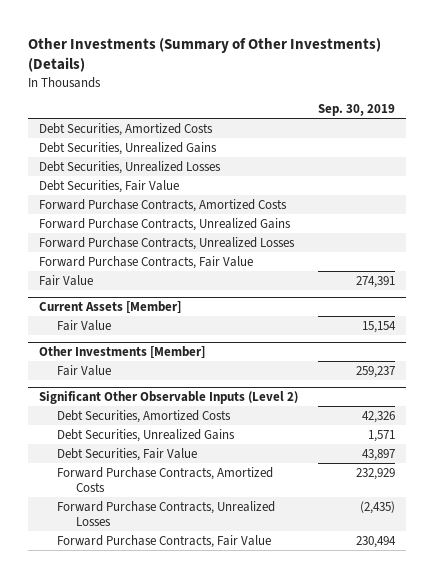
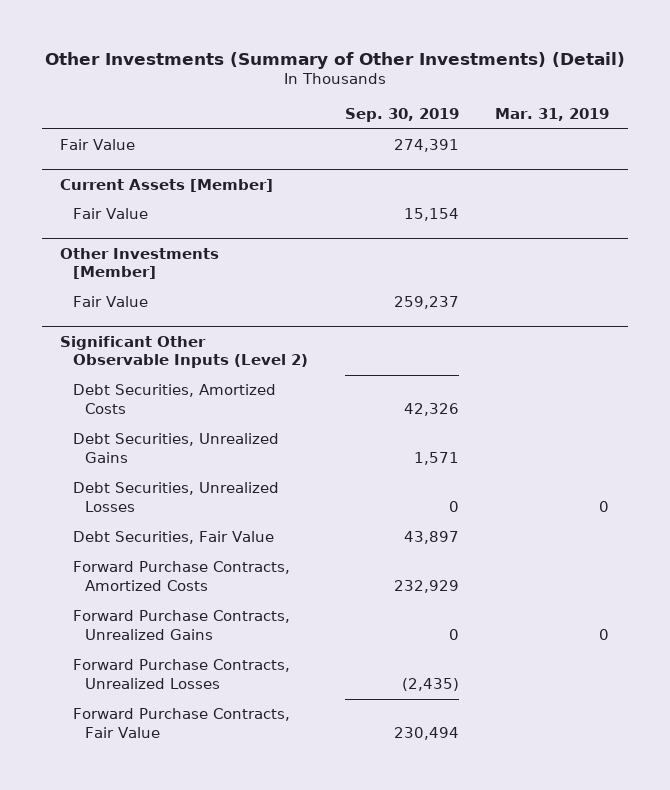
[28,37,382,72] Other Investments (Summary of Other Investments) (Details) -> [44,51,625,69] Other Investments (Summary of Other Investments) (Detail)
none -> [495,108,610,122] Mar. 31, 2019
[38,122,213,136] Debt Securities, Amortized Costs -> none
[38,141,217,155] Debt Securities, Unrealized Gains -> none
[38,160,221,174] Debt Securities, Unrealized Losses -> none
[38,179,179,193] Debt Securities, Fair Value -> none
[38,198,287,212] Forward Purchase Contracts, Amortized Costs -> none
[38,217,291,231] Forward Purchase Contracts, Unrealized Gains -> none
[38,236,295,250] Forward Purchase Contracts, Unrealized Losses -> none
[38,255,253,269] Forward Purchase Contracts, Fair Value -> none
none -> [72,482,279,513] Debt Securities, Unrealized Losses
none -> [72,610,290,641] Forward Purchase Contracts, Unrealized Gains

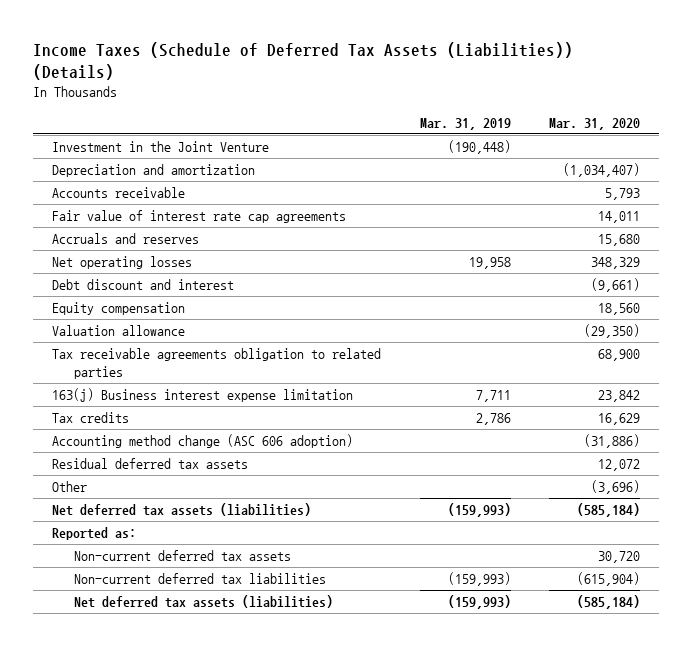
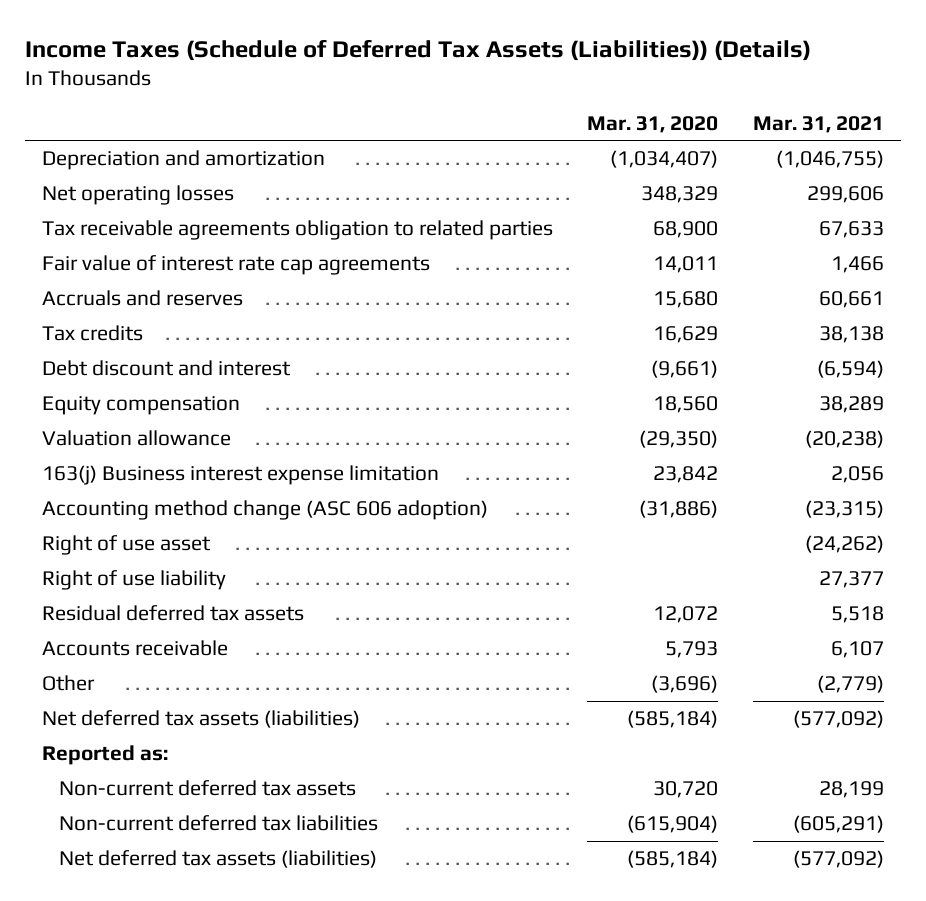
[419,117,511,130] Mar. 31, 2019 -> none
none -> [752,115,884,133] Mar. 31, 2021
[52,141,270,153] Investment in the Joint Venture -> none
[52,256,193,270] Net operating losses -> [41,185,234,206] Net operating losses
[52,348,382,380] Tax receivable agreements obligation to related parties -> [41,220,553,241] Tax receivable agreements obligation to related parties
[52,412,130,424] Tax credits -> [41,325,143,342] Tax credits
none -> [41,535,211,556] Right of use asset
none -> [41,570,226,591] Right of use liability
[52,187,186,199] Accounts receivable -> [41,640,228,657] Accounts receivable

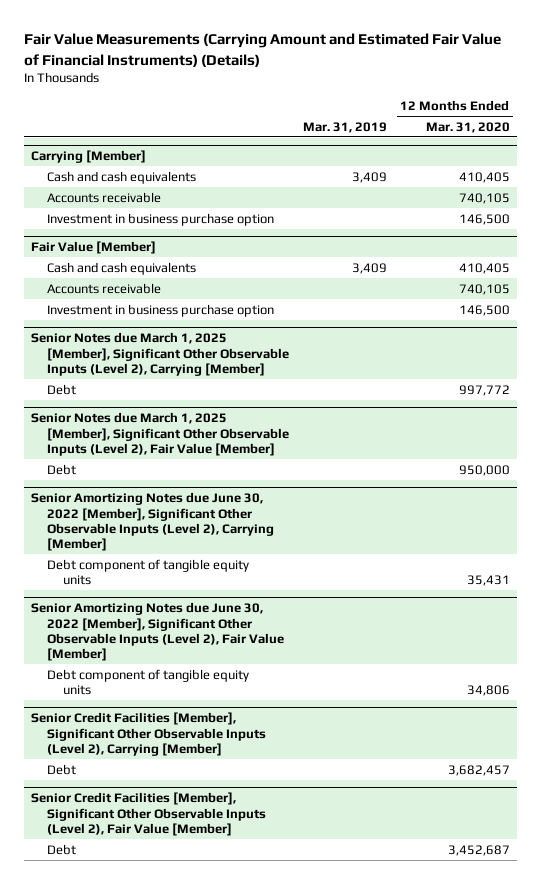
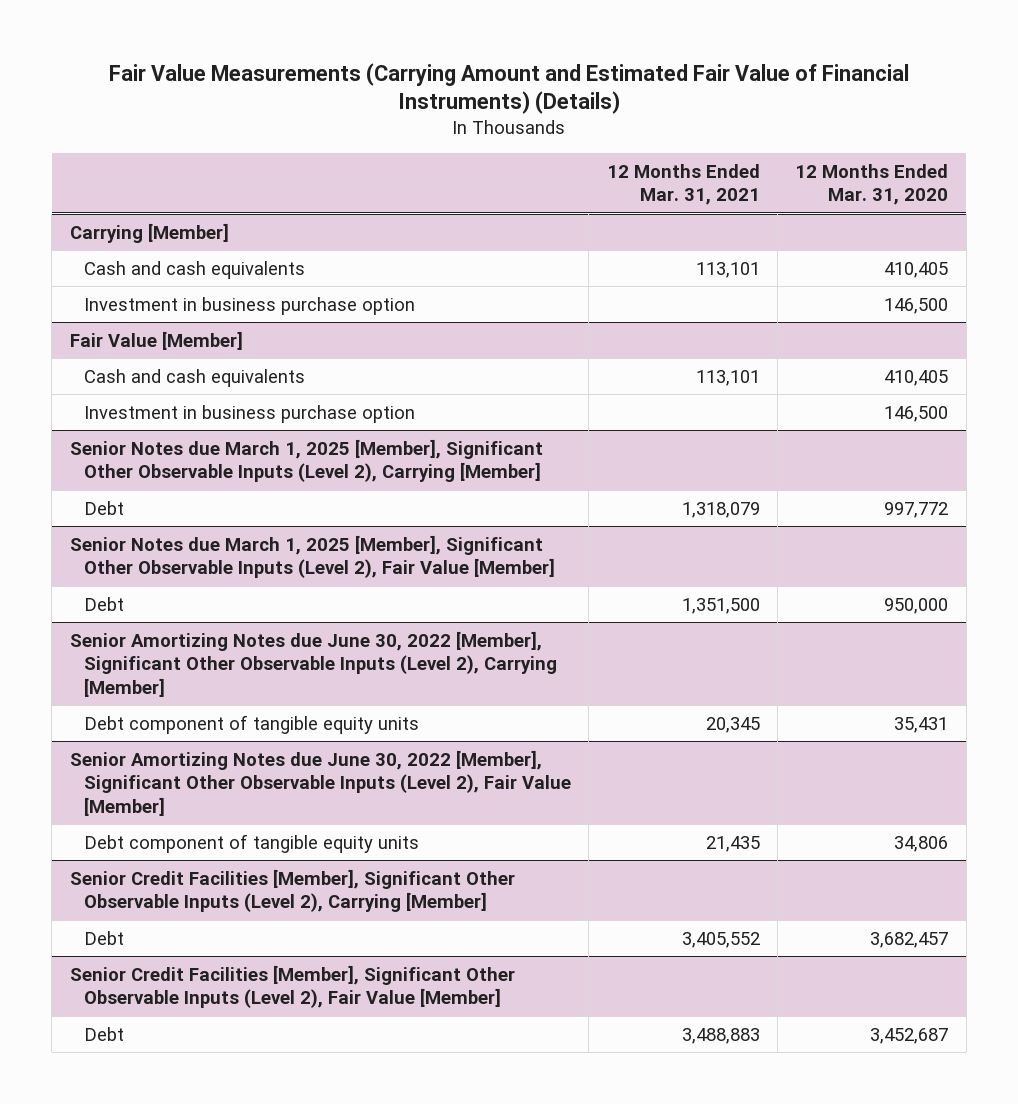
[302,121,387,133] Mar. 31, 2019 -> none
none -> [606,163,760,206] 12 Months Ended Mar. 31, 2021
[47,191,162,203] Accounts receivable -> none
[47,282,162,294] Accounts receivable -> none

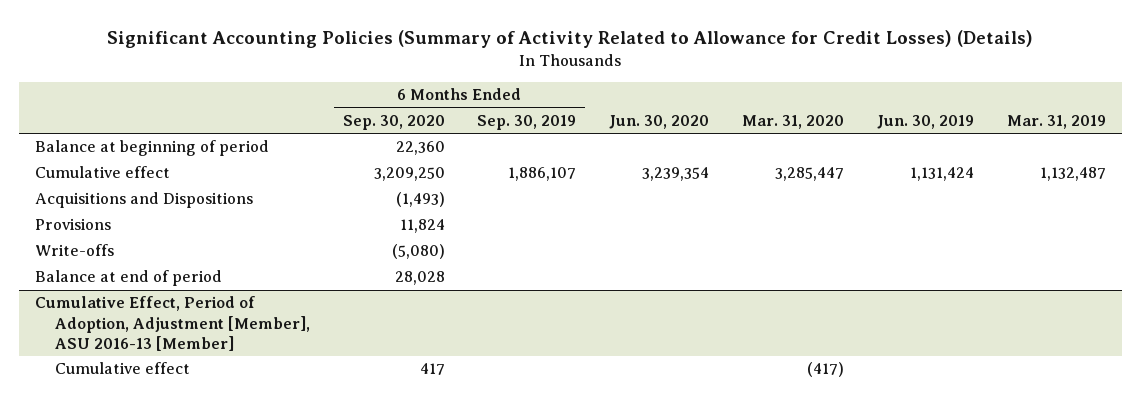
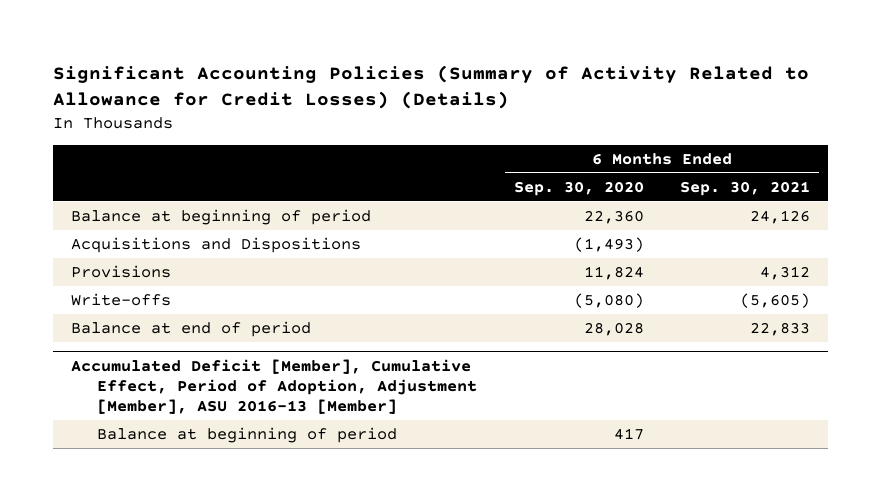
[477,114,577,130] Sep. 30, 2019 -> none
[609,114,710,129] Jun. 30, 2020 -> none
[742,114,845,129] Mar. 31, 2020 -> none
[876,114,974,129] Jun. 30, 2019 -> none
[1006,114,1106,129] Mar. 31, 2019 -> none
none -> [680,180,811,196] Sep. 30, 2021
[35,166,171,179] Cumulative effect -> none
[35,296,310,351] Cumulative Effect, Period of Adoption, Adjustment [Member], ASU 2016-13 [Member] -> [71,358,478,414] Accumulated Deficit [Member], Cumulative Effect, Period of Adoption, Adjustment [Member], ASU 2016-13 [Member]
[54,362,190,375] Cumulative effect -> [97,426,398,443] Balance at beginning of period

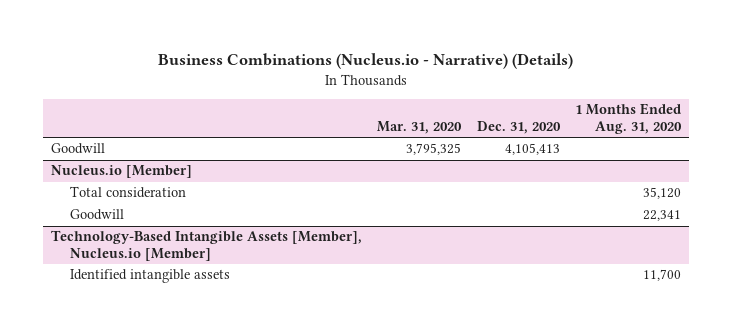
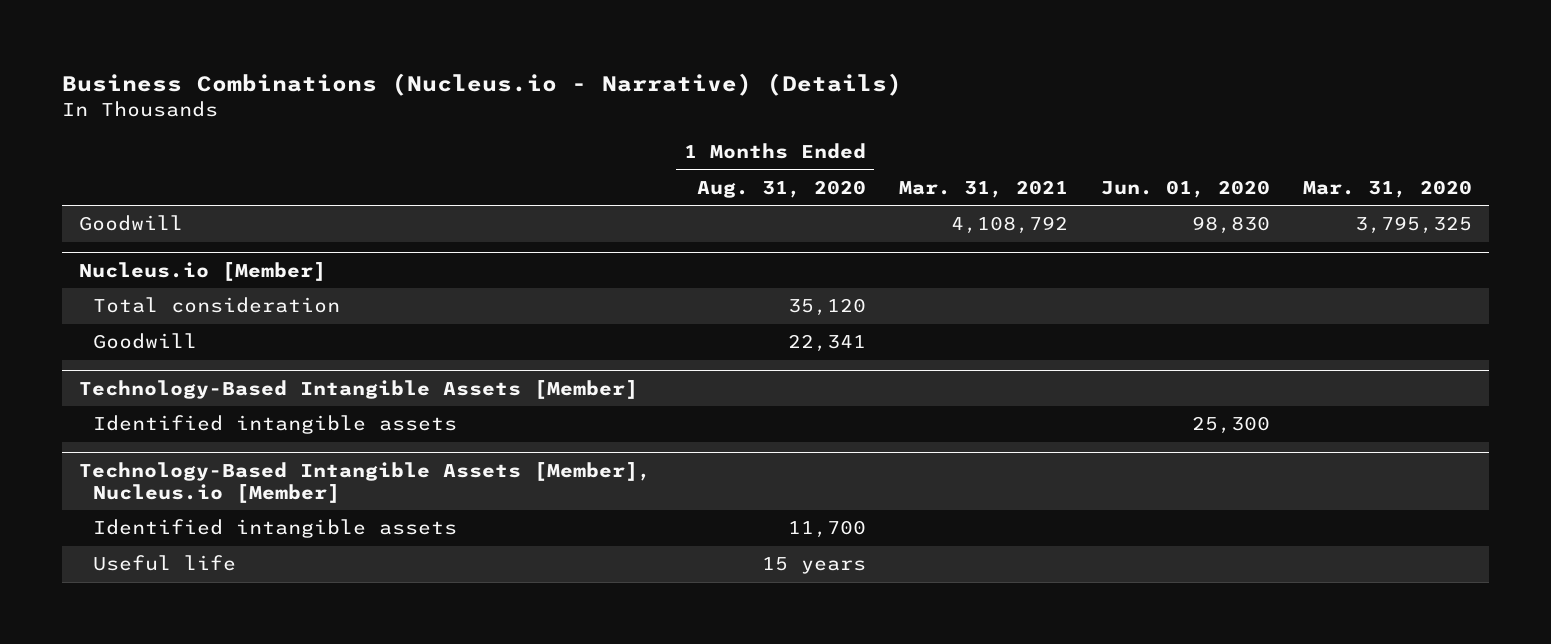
[476,121,561,135] Dec. 31, 2020 -> none
none -> [898,179,1068,198] Mar. 31, 2021
none -> [1101,179,1271,198] Jun. 01, 2020
none -> [78,380,638,400] Technology-Based Intangible Assets [Member]
none -> [93,415,458,435] Identified intangible assets
none -> [93,555,237,572] Useful life

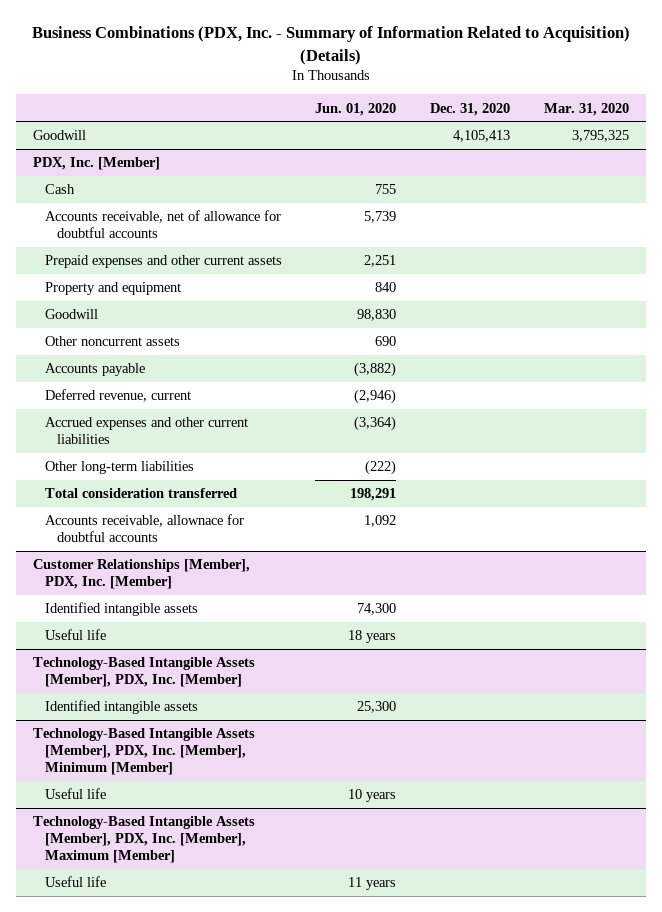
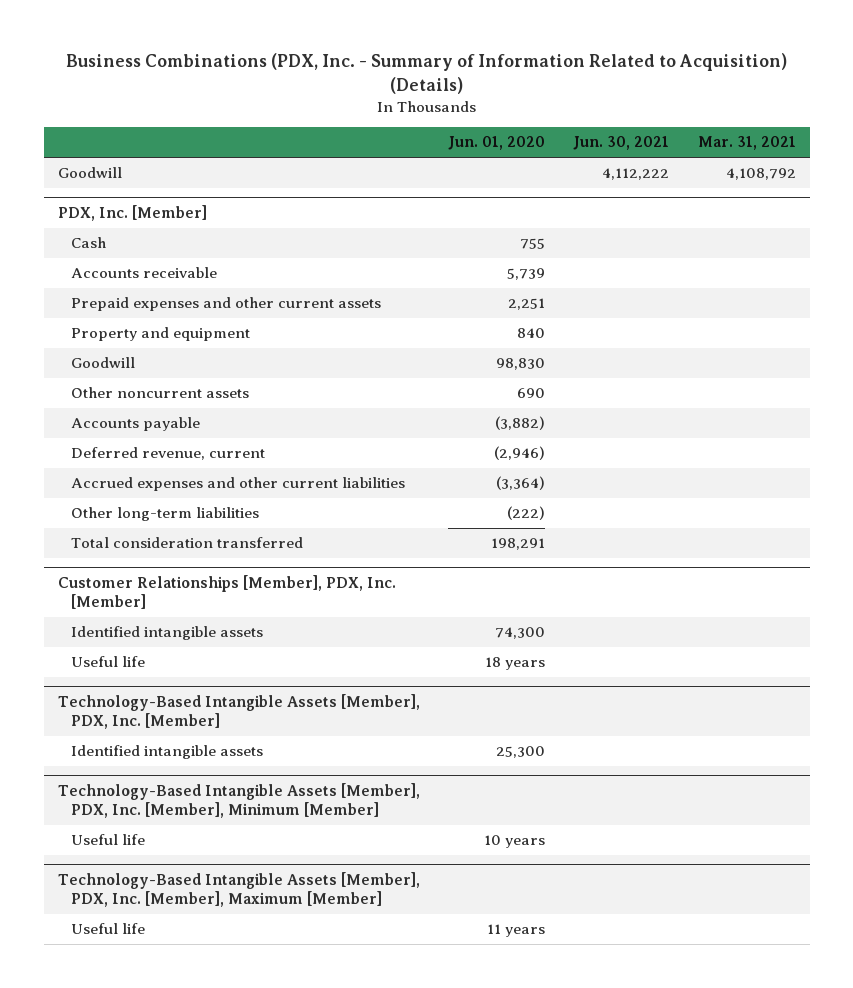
[430,102,511,116] Dec. 31, 2020 -> none
[544,102,630,116] Mar. 31, 2020 -> none
none -> [573,136,670,151] Jun. 30, 2021
none -> [697,136,796,151] Mar. 31, 2021
[44,210,281,239] Accounts receivable, net of allowance for doubtful accounts -> [70,267,217,279] Accounts receivable
[44,514,244,543] Accounts receivable, allownace for doubtful accounts -> none

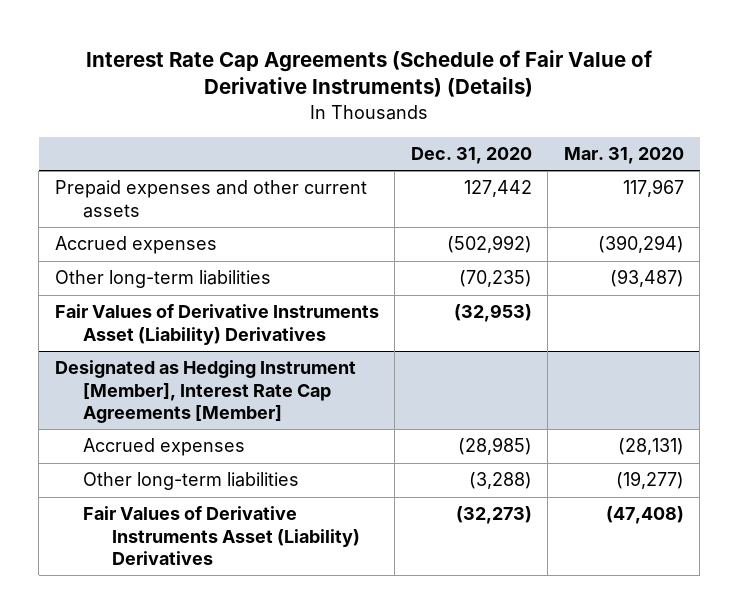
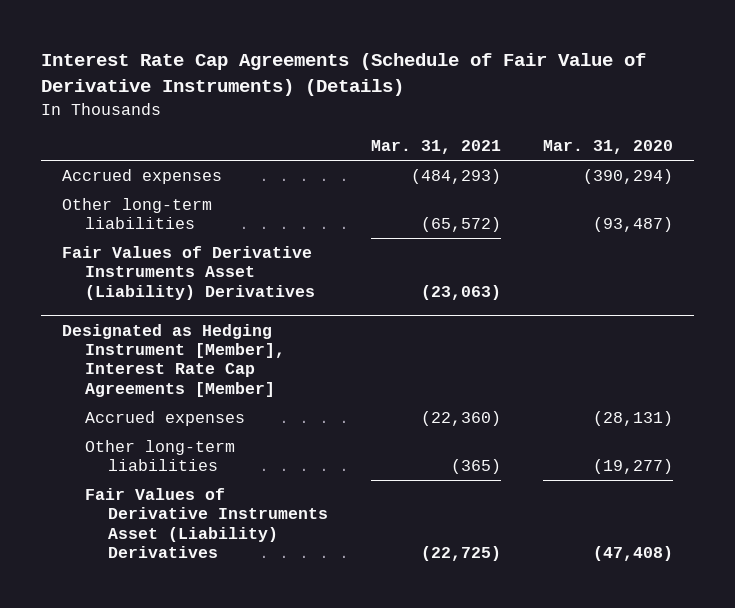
[410,147,532,165] Dec. 31, 2020 -> none
none -> [370,140,501,155] Mar. 31, 2021
[54,180,367,218] Prepaid expenses and other current assets -> none

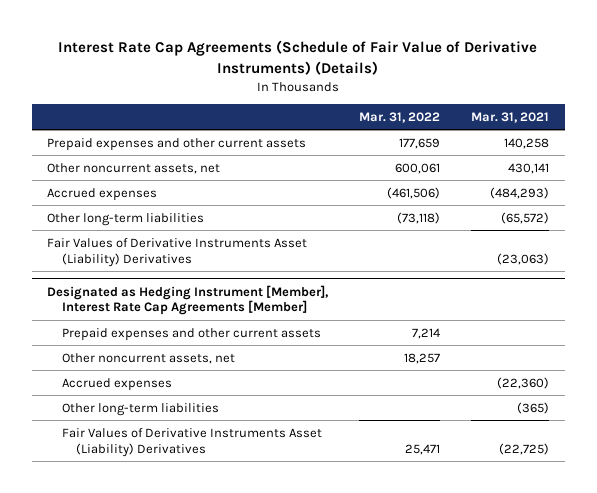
[543,140,674,155] Mar. 31, 2020 -> none
none -> [359,111,441,123] Mar. 31, 2022
none -> [47,137,307,151] Prepaid expenses and other current assets
none -> [47,162,221,174] Other noncurrent assets, net
none -> [61,327,321,341] Prepaid expenses and other current assets
none -> [61,352,235,364] Other noncurrent assets, net

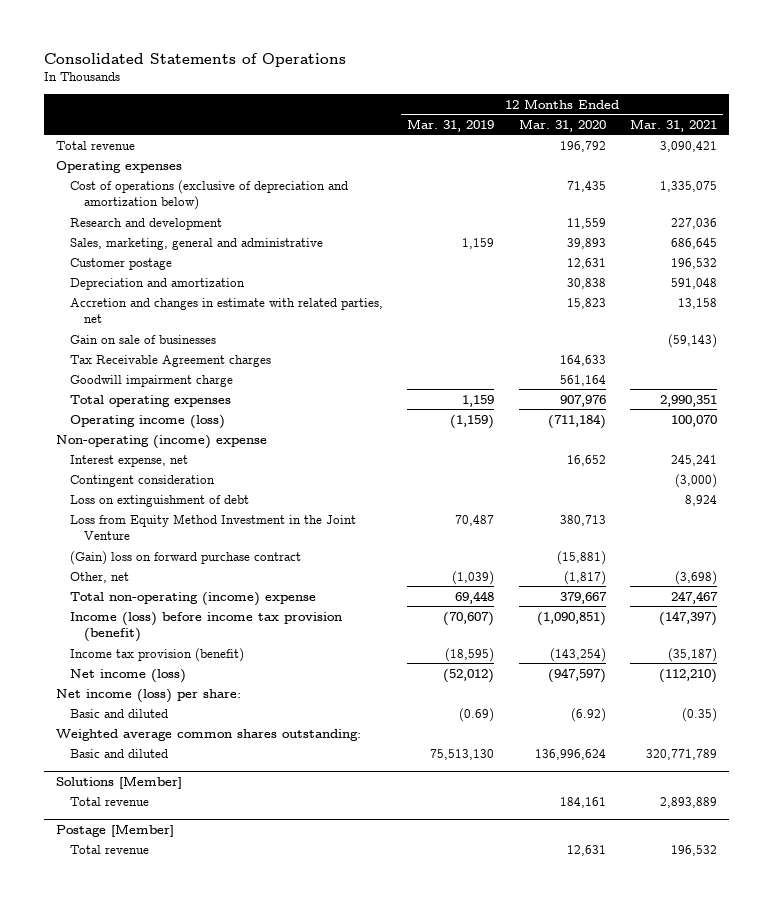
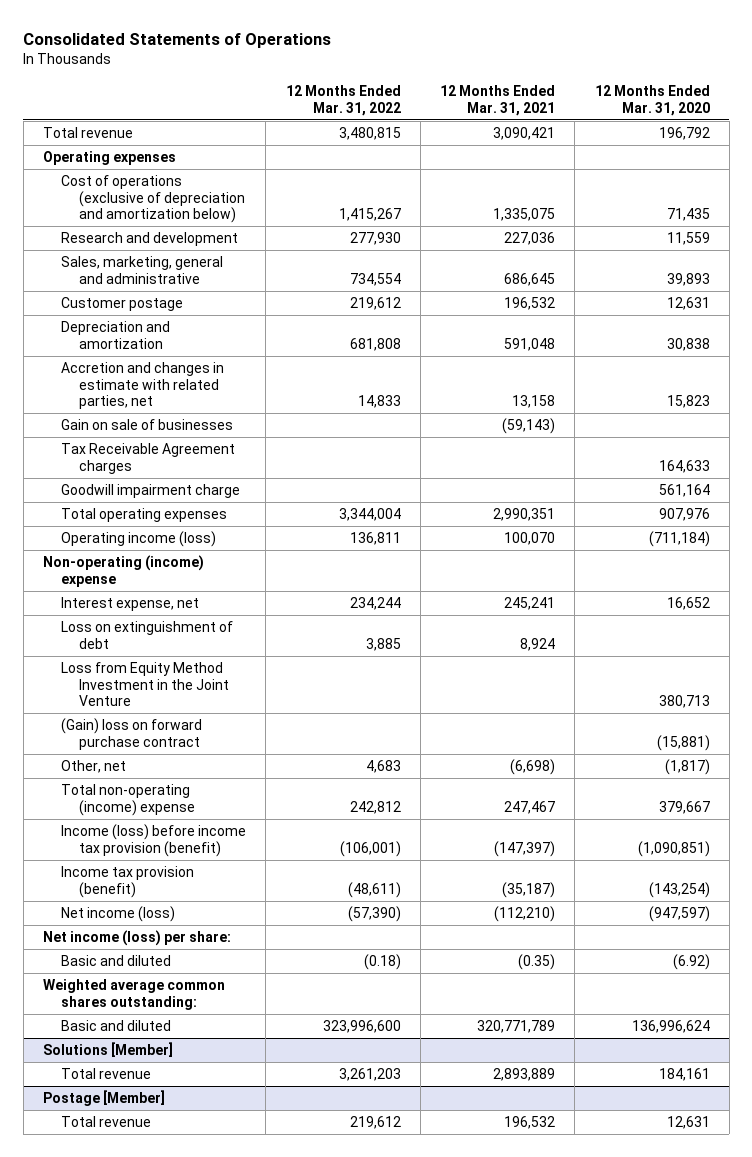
[407,118,495,132] Mar. 31, 2019 -> none
none -> [285,85,401,116] 12 Months Ended Mar. 31, 2022
[70,474,216,487] Contingent consideration -> none
[674,570,717,585] (3,698) -> [510,759,556,776] (6,698)

